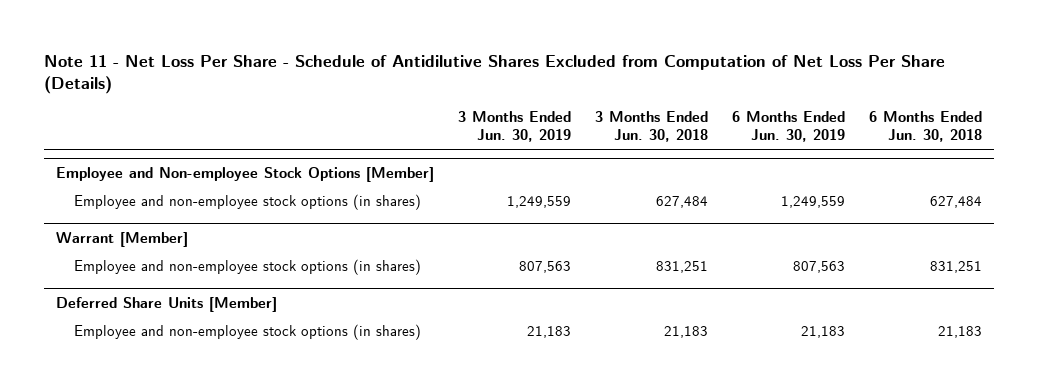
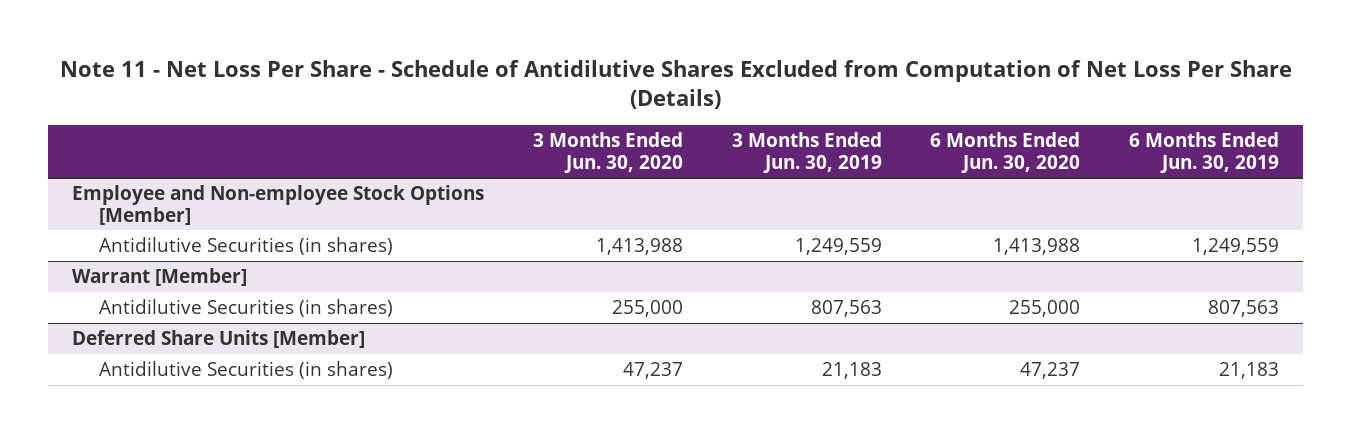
[595,111,709,142] 3 Months Ended Jun. 30, 2018 -> none
[868,111,982,142] 6 Months Ended Jun. 30, 2018 -> none
none -> [533,132,684,173] 3 Months Ended Jun. 30, 2020
none -> [930,132,1081,173] 6 Months Ended Jun. 30, 2020
[74,194,422,211] Employee and non-employee stock options (in shares) -> [98,236,393,255] Antidilutive Securities (in shares)
[74,259,422,276] Employee and non-employee stock options (in shares) -> [98,298,393,317] Antidilutive Securities (in shares)
[74,324,422,341] Employee and non-employee stock options (in shares) -> [98,360,393,379] Antidilutive Securities (in shares)

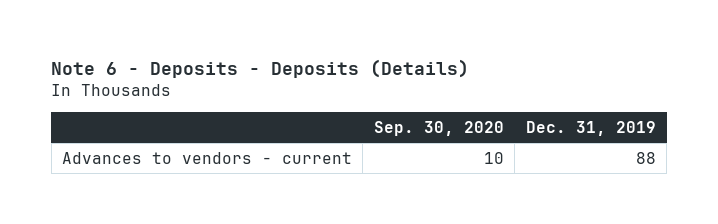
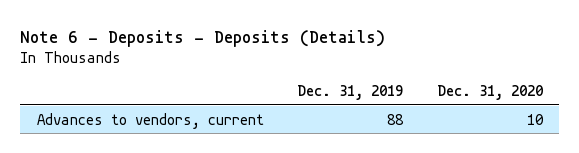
[373,120,504,136] Sep. 30, 2020 -> none
none -> [436,85,543,101] Dec. 31, 2020
[61,151,352,164] Advances to vendors - current -> [36,112,264,129] Advances to vendors, current

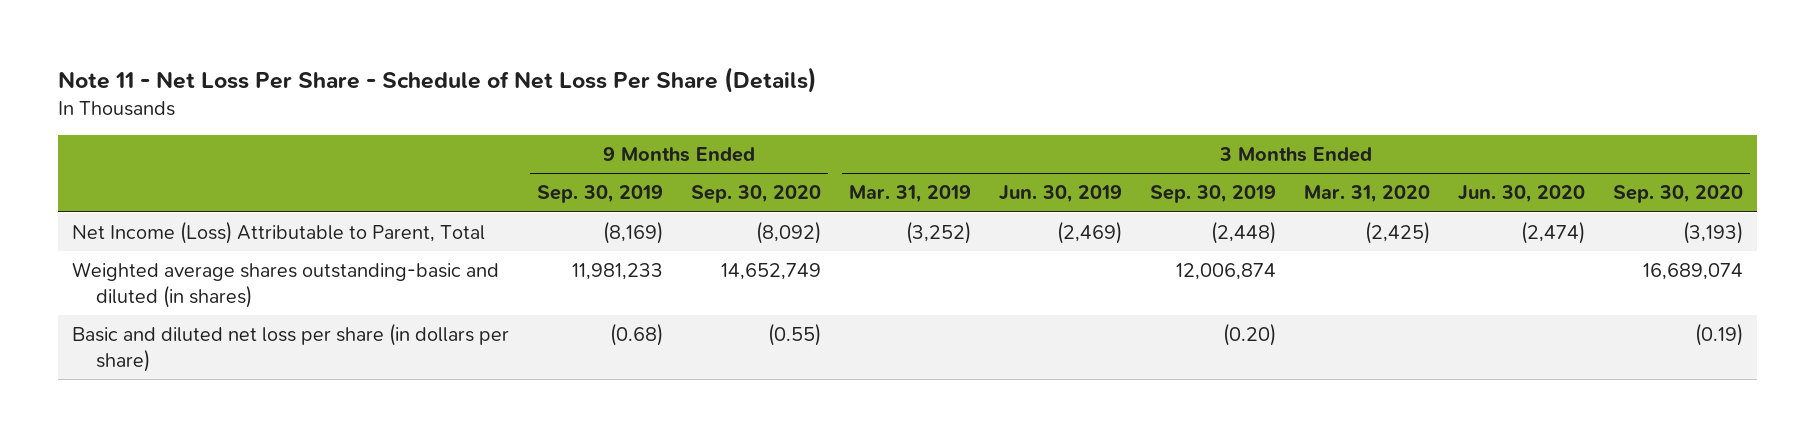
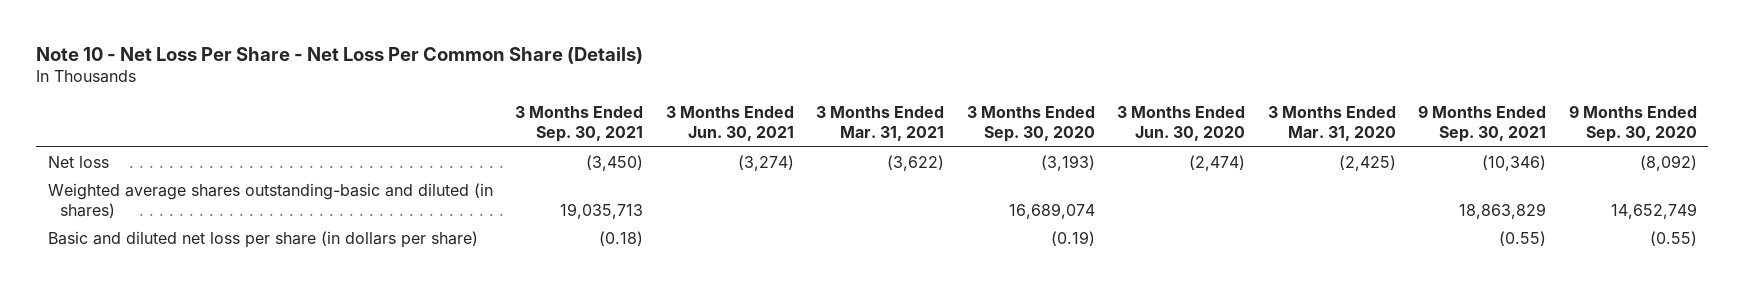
[57,67,817,94] Note 11 - Net Loss Per Share - Schedule of Net Loss Per Share (Details) -> [36,46,644,64] Note 10 - Net Loss Per Share - Net Loss Per Common Share (Details)
[536,185,663,204] Sep. 30, 2019 -> none
[848,185,971,204] Mar. 31, 2019 -> none
[998,185,1122,204] Jun. 30, 2019 -> none
[1149,185,1276,204] Sep. 30, 2019 -> none
none -> [515,106,644,143] 3 Months Ended Sep. 30, 2021
none -> [665,106,794,142] 3 Months Ended Jun. 30, 2021
none -> [816,106,945,142] 3 Months Ended Mar. 31, 2021
none -> [1418,105,1547,143] 9 Months Ended Sep. 30, 2021
[71,220,485,244] Net Income (Loss) Attributable to Parent, Total -> [47,155,109,168] Net loss

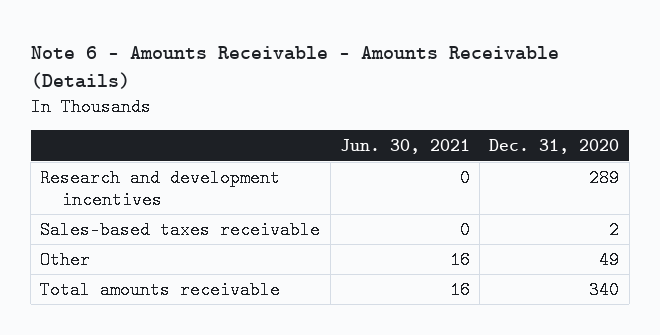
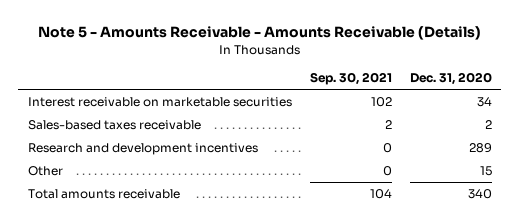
[30,46,559,90] Note 6 - Amounts Receivable - Amounts Receivable (Details) -> [37,26,481,41] Note 5 - Amounts Receivable - Amounts Receivable (Details)
[339,139,470,155] Jun. 30, 2021 -> none
none -> [309,72,392,86] Sep. 30, 2021
none -> [27,96,292,107] Interest receivable on marketable securities
[40,168,281,209] Research and development incentives -> [27,142,258,155] Research and development incentives
[599,250,620,269] 49 -> [479,165,492,176] 15

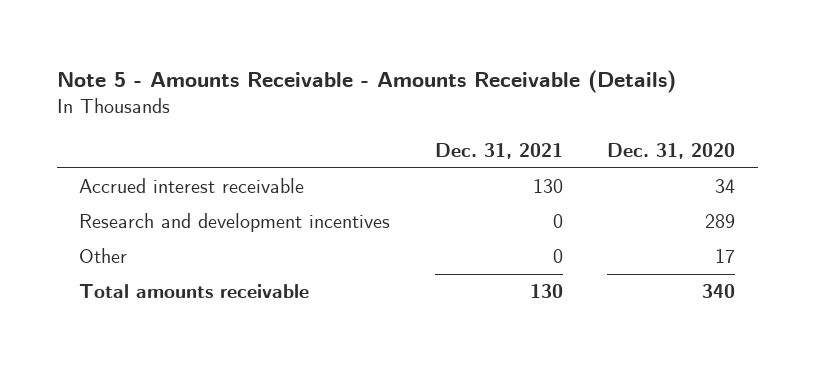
[309,72,392,86] Sep. 30, 2021 -> none
none -> [434,142,563,159] Dec. 31, 2021
[27,119,201,130] Sales-based taxes receivable -> none
[27,96,292,107] Interest receivable on marketable securities -> [79,178,305,194] Accrued interest receivable
[479,165,492,176] 15 -> [715,249,736,264] 17

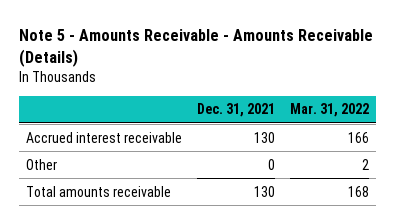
[607,142,736,159] Dec. 31, 2020 -> none
none -> [289,103,369,118] Mar. 31, 2022
[79,213,391,233] Research and development incentives -> none

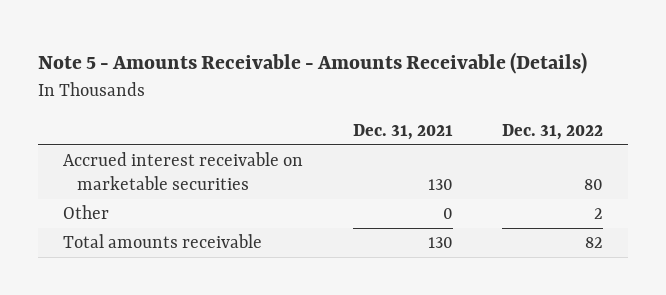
[289,103,369,118] Mar. 31, 2022 -> none
none -> [502,123,604,140] Dec. 31, 2022
[26,131,183,143] Accrued interest receivable -> [62,152,303,190] Accrued interest receivable on marketable securities

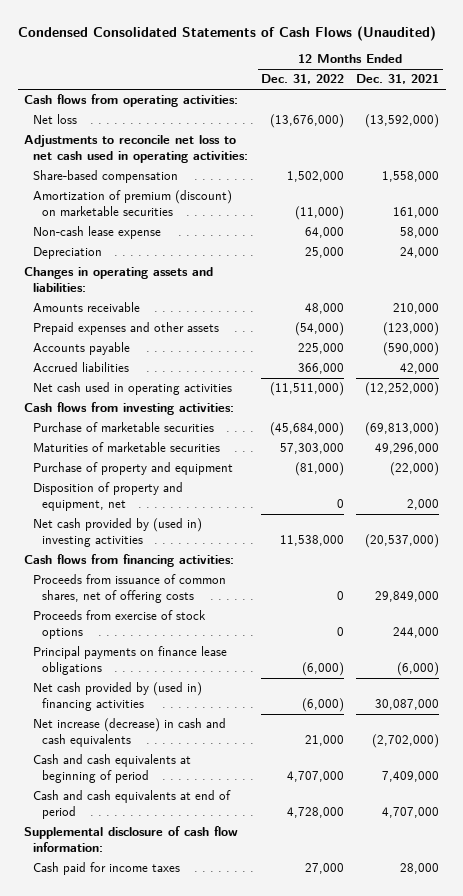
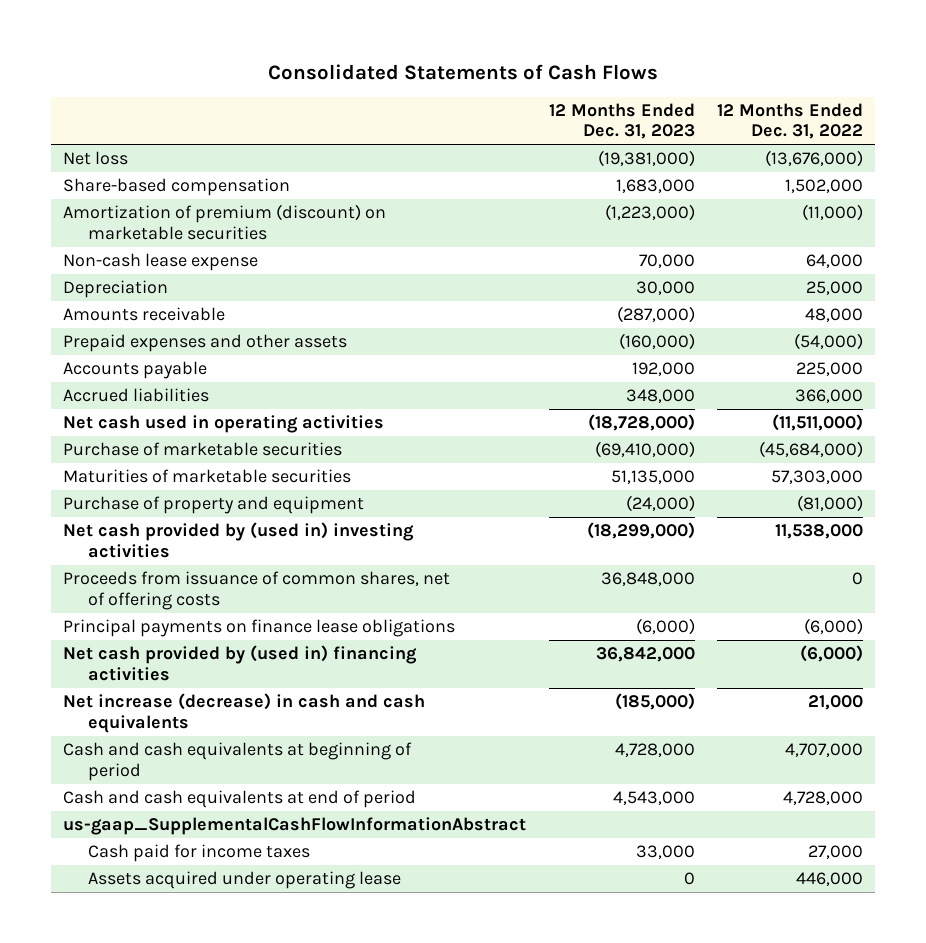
[17,25,436,41] Condensed Consolidated Statements of Cash Flows (Unaudited) -> [268,63,659,80] Consolidated Statements of Cash Flows
[356,74,440,85] Dec. 31, 2021 -> none
none -> [548,102,695,140] 12 Months Ended Dec. 31, 2023
[23,94,238,108] Cash flows from operating activities: -> none
[23,135,249,164] Adjustments to reconcile net loss to net cash used in operating activities: -> none
[23,267,213,293] Changes in operating assets and liabilities: -> none
[23,402,234,416] Cash flows from investing activities: -> none
[33,482,184,512] Disposition of property and equipment, net -> none
[23,554,234,568] Cash flows from financing activities: -> none
[33,610,207,640] Proceeds from exercise of stock options -> none
[23,826,238,853] Supplemental disclosure of cash flow information: -> [62,817,526,836] us-gaap_SupplementalCashFlowInformationAbstract
none -> [88,871,402,890] Assets acquired under operating lease

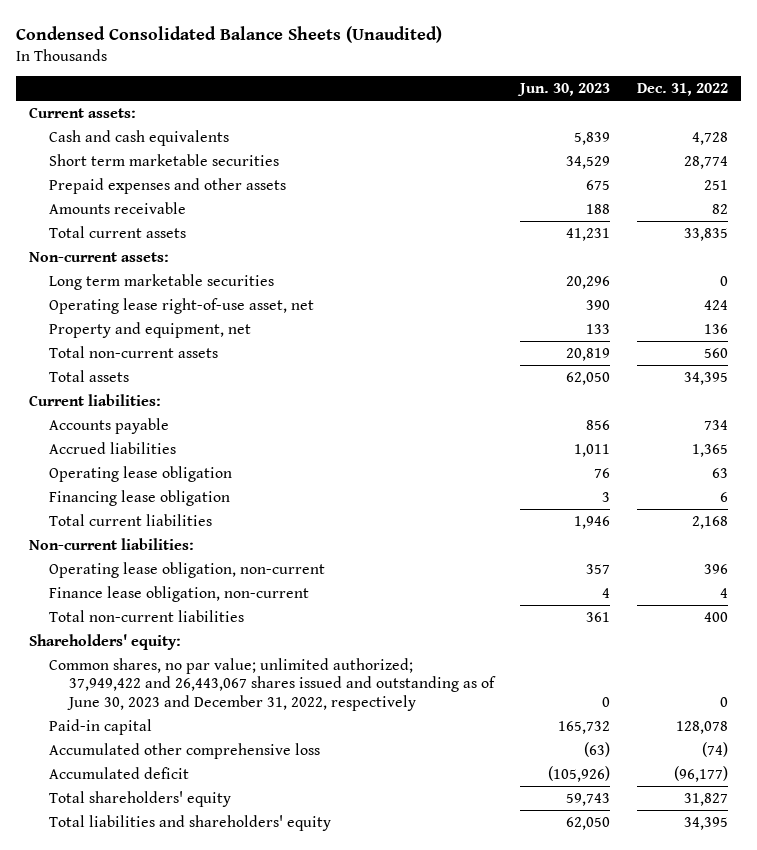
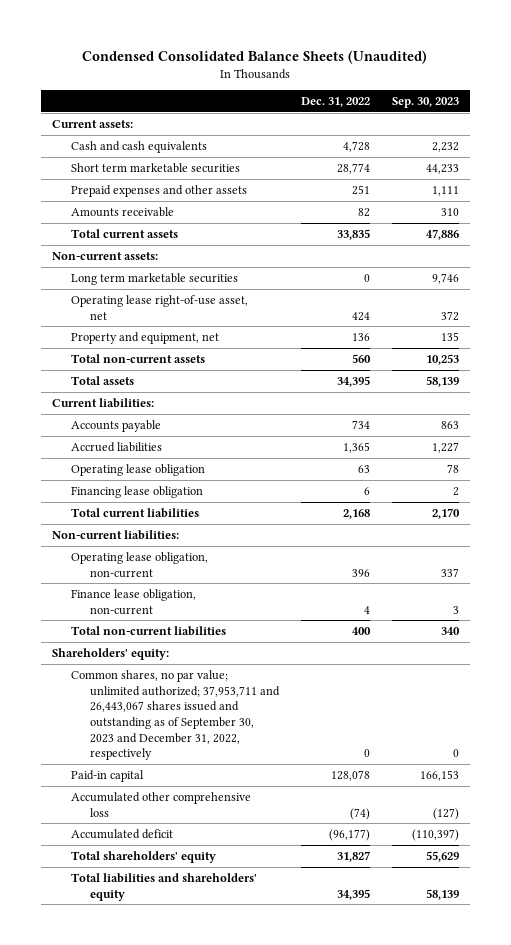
[517,83,611,97] Jun. 30, 2023 -> none
none -> [391,97,459,109] Sep. 30, 2023
[48,657,497,711] Common shares, no par value; unlimited authorized; 37,949,422 and 26,443,067 shares issued and outstanding as of June 30, 2023 and December 31, 2022, respectively -> [71,669,280,761] Common shares, no par value; unlimited authorized; 37,953,711 and 26,443,067 shares issued and outstanding as of September 30, 2023 and December 31, 2022, respectively

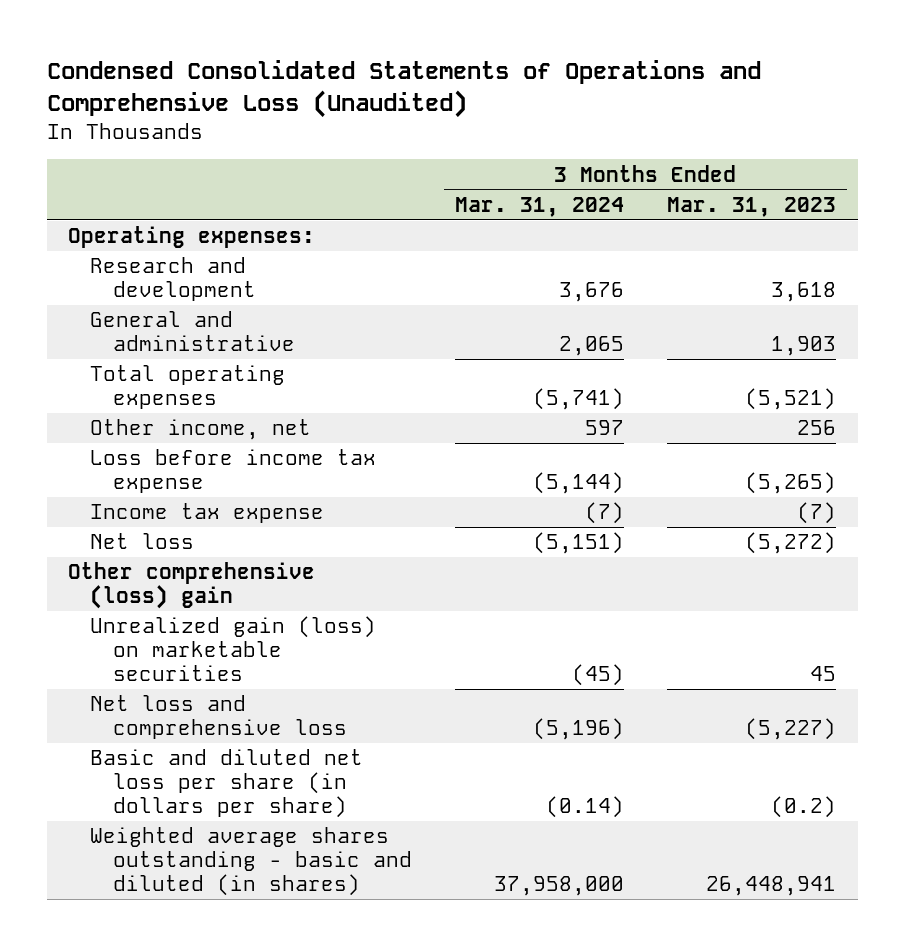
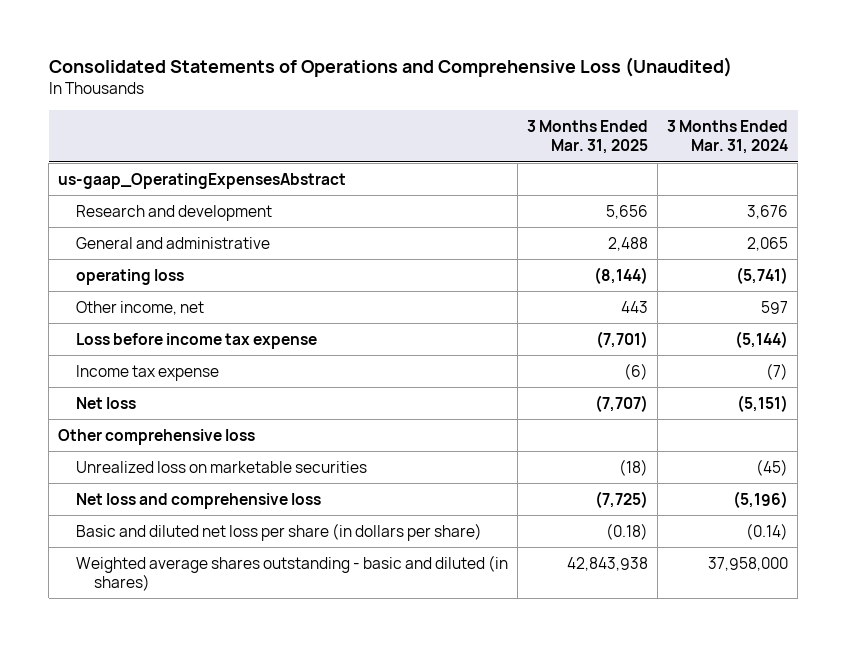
[46,59,761,118] Condensed Consolidated Statements of Operations and Comprehensive Loss (Unaudited) -> [48,57,732,78] Consolidated Statements of Operations and Comprehensive Loss (Unaudited)
[666,196,836,217] Mar. 31, 2023 -> none
none -> [527,119,649,155] 3 Months Ended Mar. 31, 2025
[68,226,316,249] Operating expenses: -> none
none -> [58,172,347,189] us-gaap_OperatingExpensesAbstract
[90,365,286,410] Total operating expenses -> [76,268,185,285] operating loss
[68,562,316,610] Other comprehensive (loss) gain -> [58,428,256,445] Other comprehensive loss
[90,616,377,682] Unrealized gain (loss) on marketable securities -> [76,460,368,473] Unrealized loss on marketable securities

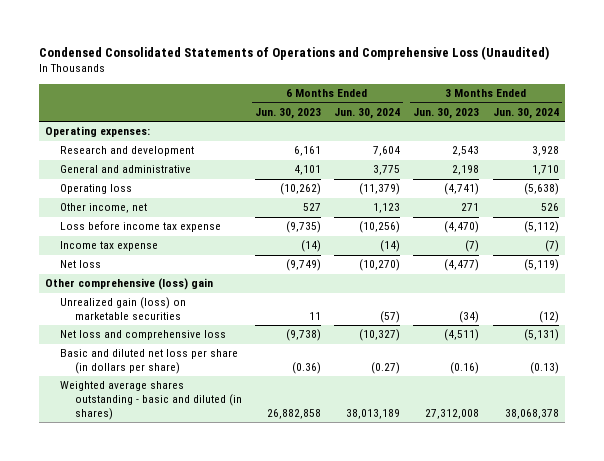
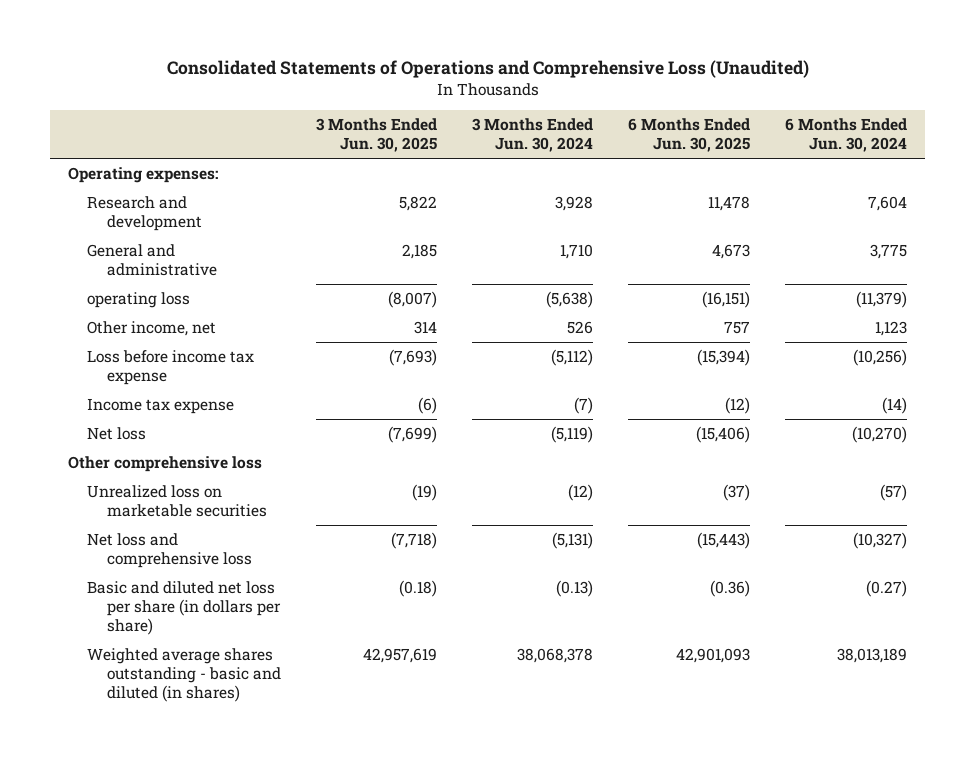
[38,45,549,60] Condensed Consolidated Statements of Operations and Comprehensive Loss (Unaudited) -> [166,59,809,78] Consolidated Statements of Operations and Comprehensive Loss (Unaudited)
[254,107,321,119] Jun. 30, 2023 -> none
[413,107,480,119] Jun. 30, 2023 -> none
none -> [315,118,437,153] 3 Months Ended Jun. 30, 2025
none -> [628,118,751,153] 6 Months Ended Jun. 30, 2025
[60,184,133,195] Operating loss -> [87,292,191,309] operating loss
[45,278,214,291] Other comprehensive (loss) gain -> [67,456,262,473] Other comprehensive loss
[60,297,187,321] Unrealized gain (loss) on marketable securities -> [87,485,267,518] Unrealized loss on marketable securities

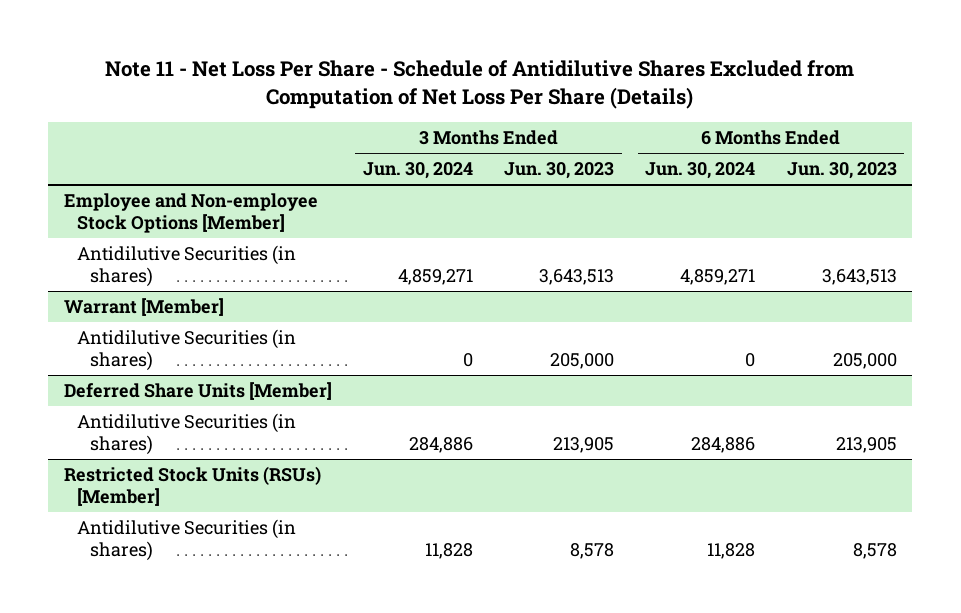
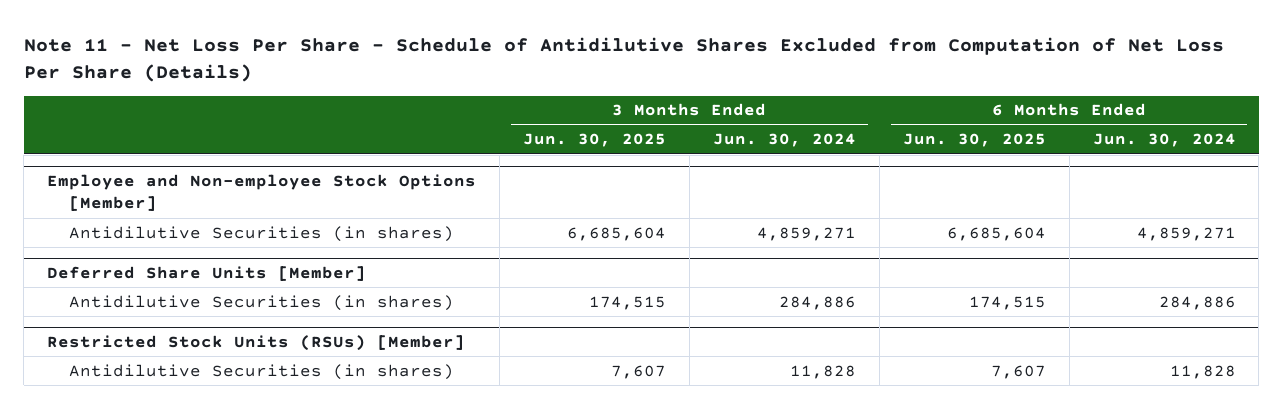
[504,162,615,180] Jun. 30, 2023 -> none
[786,162,897,180] Jun. 30, 2023 -> none
none -> [523,133,667,148] Jun. 30, 2025
none -> [902,133,1046,148] Jun. 30, 2025
[63,297,224,316] Warrant [Member] -> none
[76,328,296,372] Antidilutive Securities (in shares) -> none

